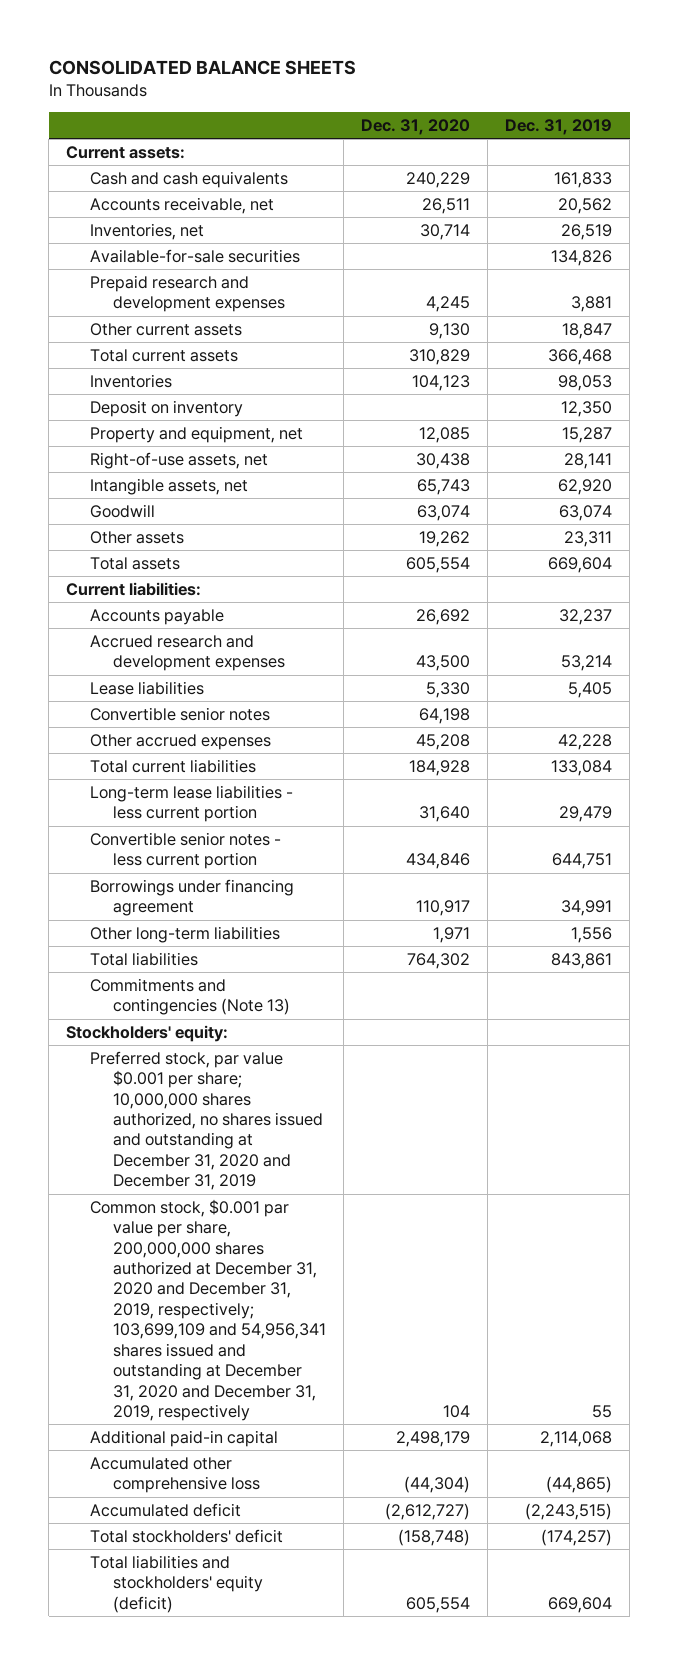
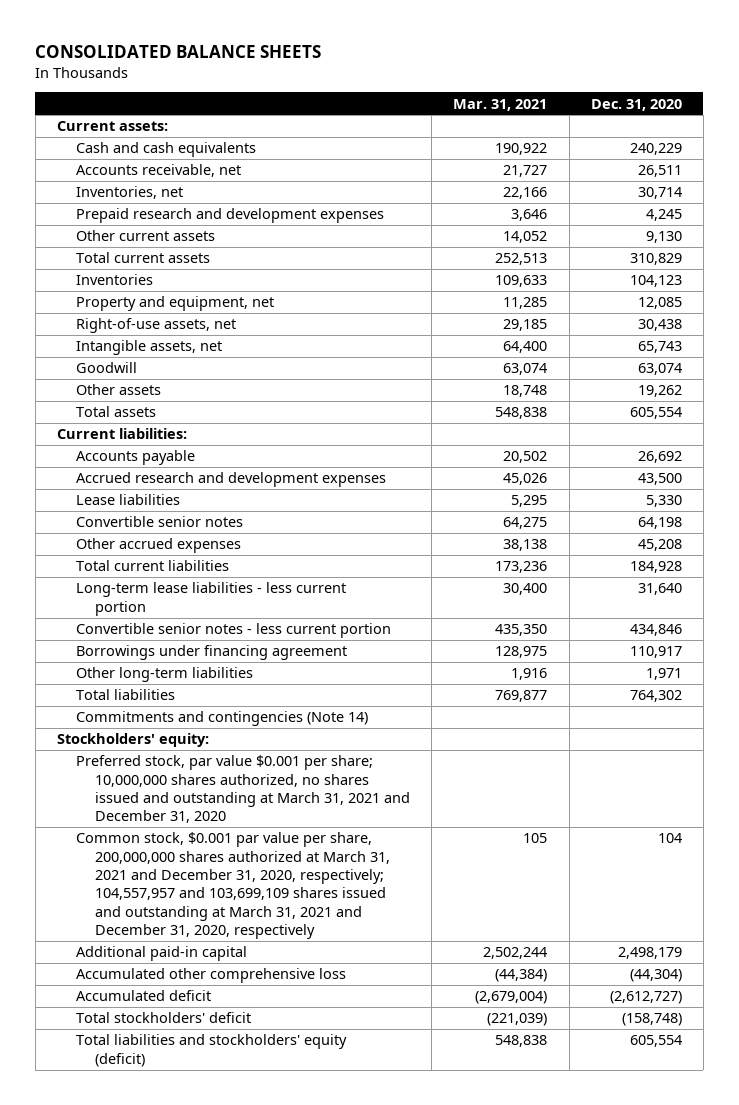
[505,119,613,136] Dec. 31, 2019 -> none
none -> [453,98,548,111] Mar. 31, 2021
[89,248,300,263] Available-for-sale securities -> none
[89,399,243,417] Deposit on inventory -> none
[89,977,291,1016] Commitments and contingencies (Note 13) -> [75,711,368,727] Commitments and contingencies (Note 14)
[89,1050,324,1191] Preferred stock, par value $0.001 per share; 10,000,000 shares authorized, no shares issued and outstanding at December 31, 2020 and December 31, 2019 -> [75,755,411,824] Preferred stock, par value $0.001 per share; 10,000,000 shares authorized, no shares issued and outstanding at March 31, 2021 and December 31, 2020
[89,1198,327,1421] Common stock, $0.001 par value per share, 200,000,000 shares authorized at December 31, 2020 and December 31, 2019, respectively; 103,699,109 and 54,956,341 shares issued and outstanding at December 31, 2020 and December 31, 2019, respectively -> [75,832,391,940] Common stock, $0.001 par value per share, 200,000,000 shares authorized at March 31, 2021 and December 31, 2020, respectively; 104,557,957 and 103,699,109 shares issued and outstanding at March 31, 2021 and December 31, 2020, respectively

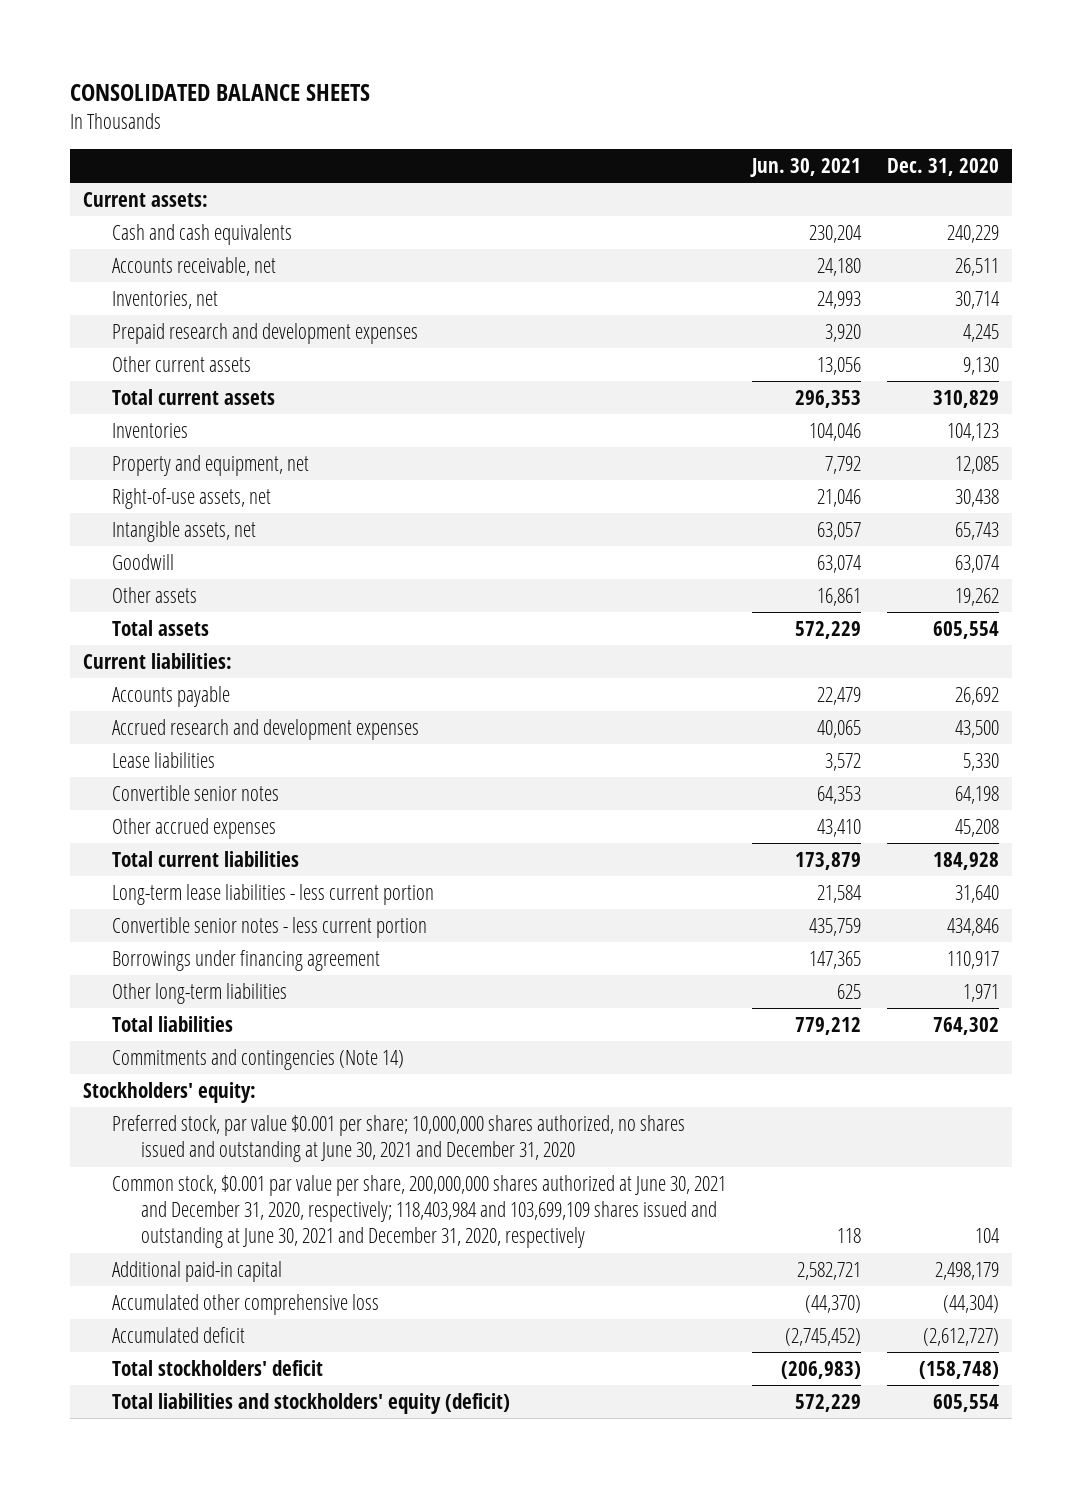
[453,98,548,111] Mar. 31, 2021 -> none
none -> [749,157,861,177] Jun. 30, 2021
[75,755,411,824] Preferred stock, par value $0.001 per share; 10,000,000 shares authorized, no shares issued and outstanding at March 31, 2021 and December 31, 2020 -> [111,1114,685,1163] Preferred stock, par value $0.001 per share; 10,000,000 shares authorized, no shares issued and outstanding at June 30, 2021 and December 31, 2020
[75,832,391,940] Common stock, $0.001 par value per share, 200,000,000 shares authorized at March 31, 2021 and December 31, 2020, respectively; 104,557,957 and 103,699,109 shares issued and outstanding at March 31, 2021 and December 31, 2020, respectively -> [111,1174,726,1249] Common stock, $0.001 par value per share, 200,000,000 shares authorized at June 30, 2021 and December 31, 2020, respectively; 118,403,984 and 103,699,109 shares issued and outstanding at June 30, 2021 and December 31, 2020, respectively

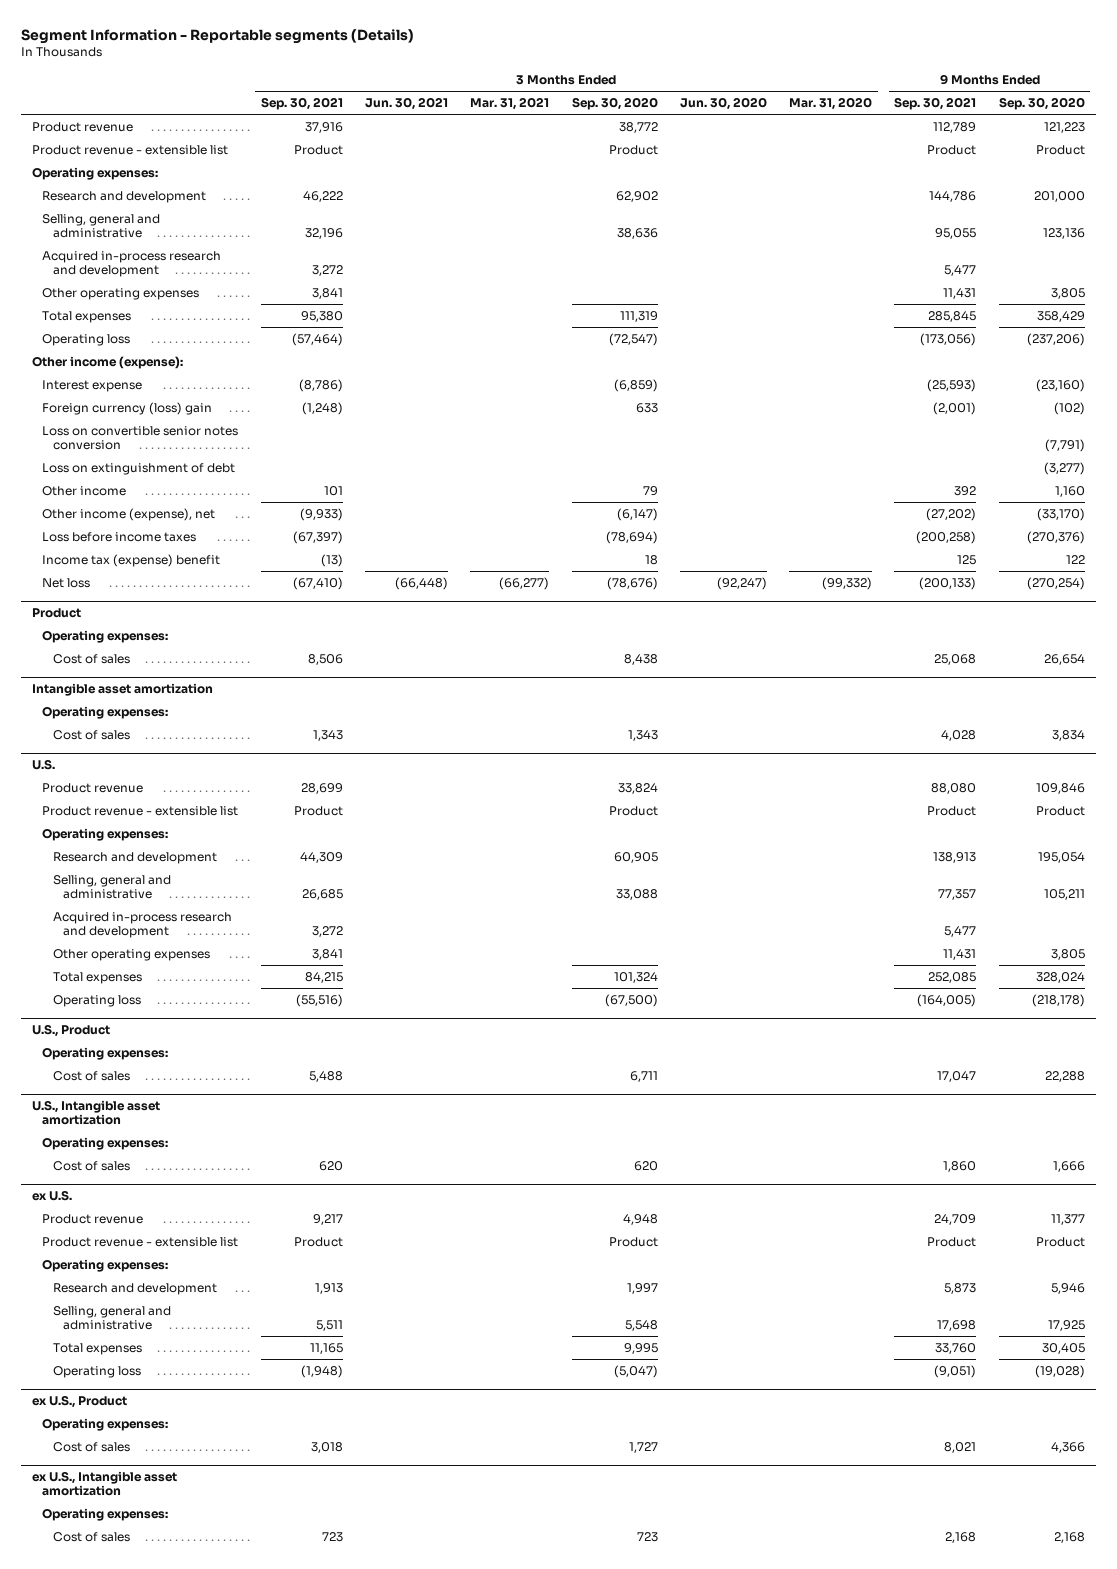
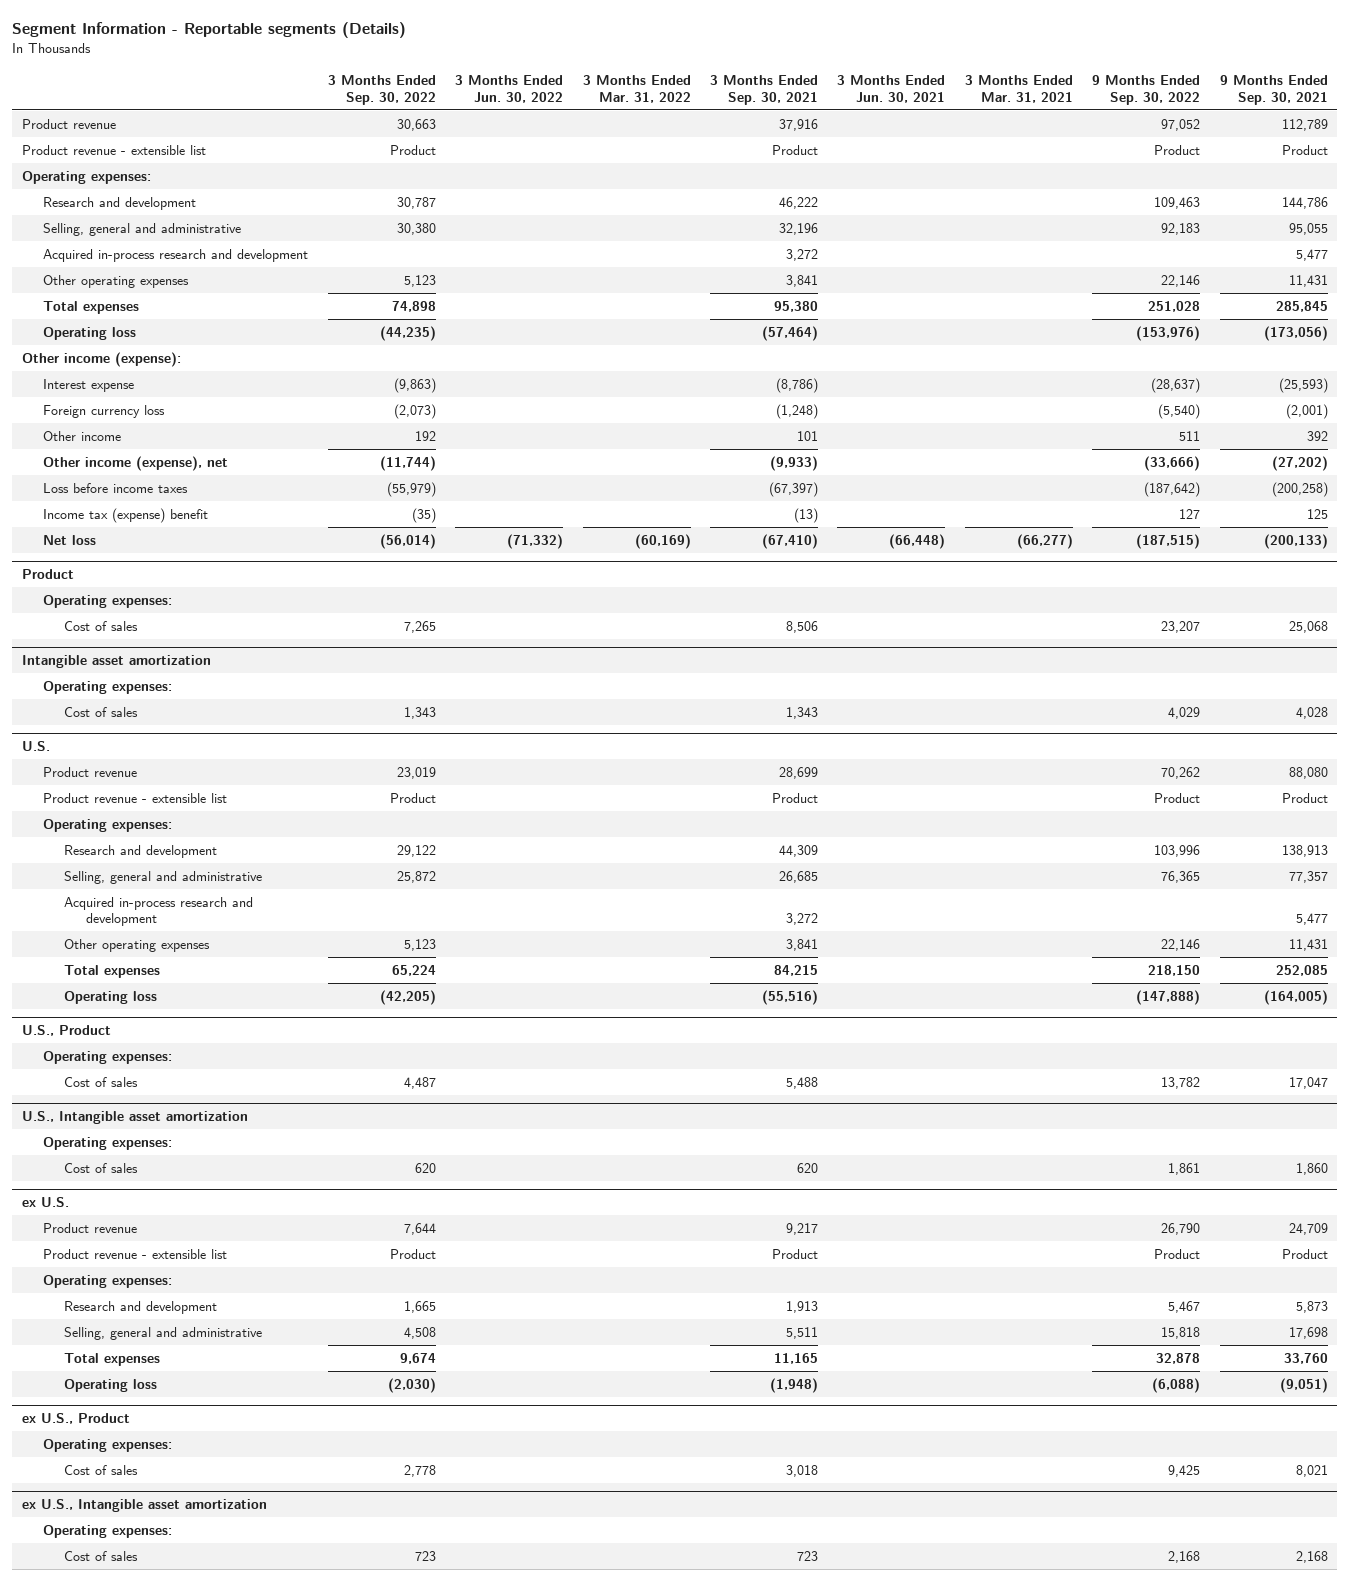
[571,97,658,111] Sep. 30, 2020 -> none
[679,97,767,111] Jun. 30, 2020 -> none
[789,97,873,111] Mar. 31, 2020 -> none
[998,97,1085,111] Sep. 30, 2020 -> none
none -> [327,75,436,105] 3 Months Ended Sep. 30, 2022
none -> [455,75,564,103] 3 Months Ended Jun. 30, 2022
none -> [582,75,691,103] 3 Months Ended Mar. 31, 2022
none -> [1092,75,1201,105] 9 Months Ended Sep. 30, 2022
[42,425,239,451] Loss on convertible senior notes conversion -> none
[42,462,236,475] Loss on extinguishment of debt -> none
[42,401,213,415] Foreign currency (loss) gain -> [43,404,166,418] Foreign currency loss

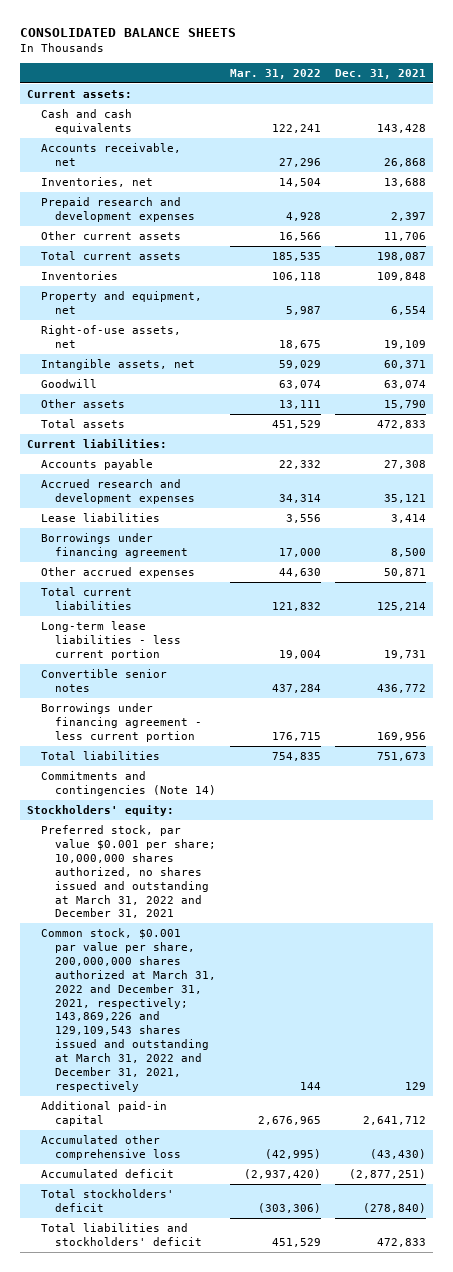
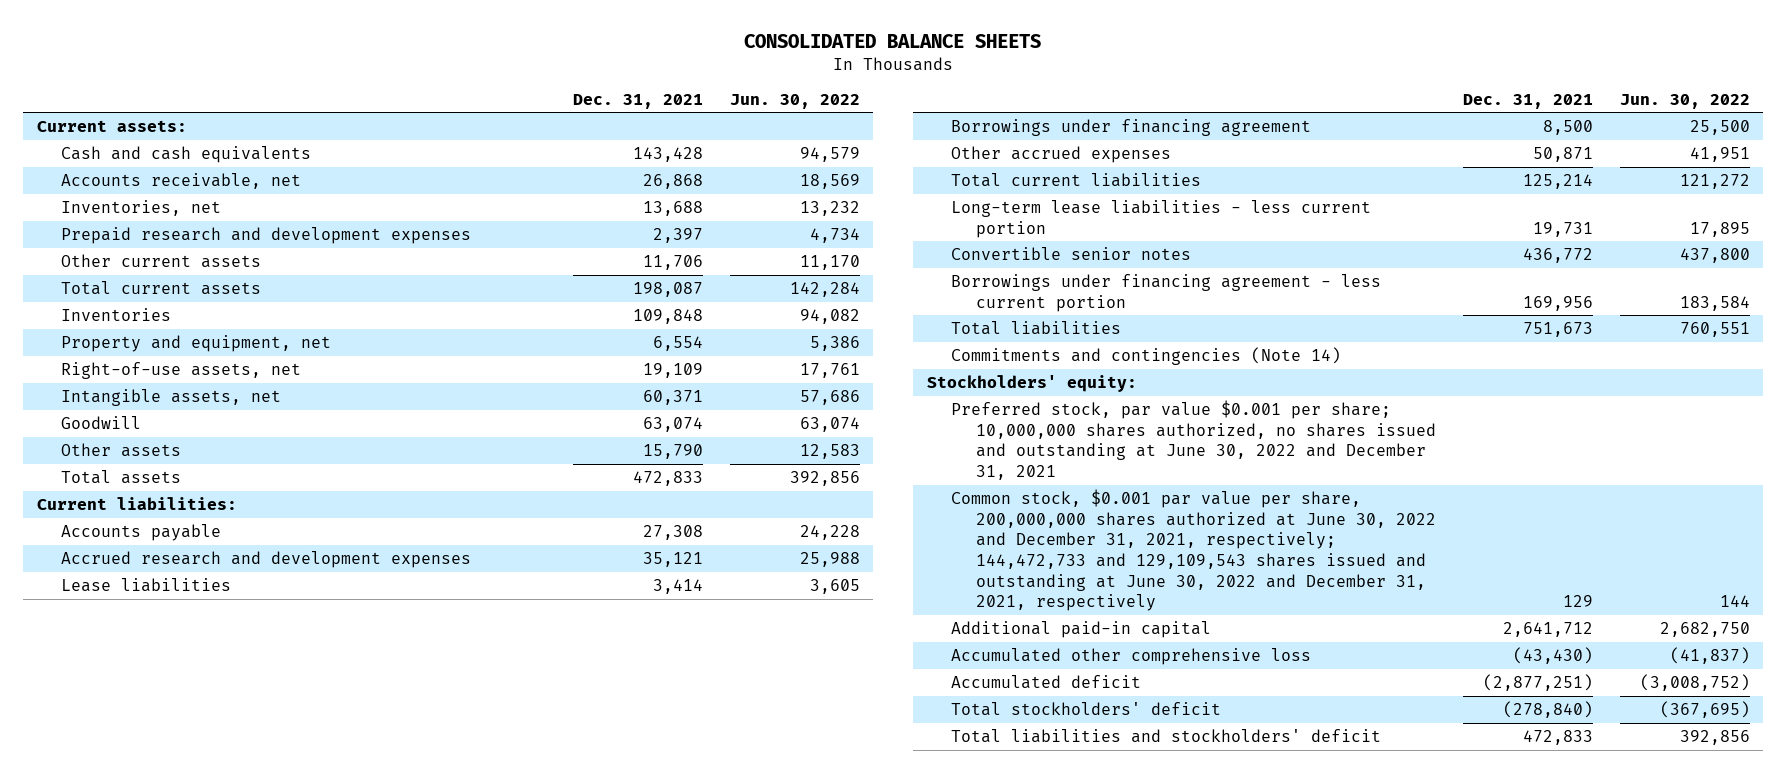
[230,68,322,79] Mar. 31, 2022 -> none
none -> [729,93,860,109] Jun. 30, 2022
[41,825,217,919] Preferred stock, par value $0.001 per share; 10,000,000 shares authorized, no shares issued and outstanding at March 31, 2022 and December 31, 2021 -> [951,399,1437,481] Preferred stock, par value $0.001 per share; 10,000,000 shares authorized, no shares issued and outstanding at June 30, 2022 and December 31, 2021
[41,928,217,1092] Common stock, $0.001 par value per share, 200,000,000 shares authorized at March 31, 2022 and December 31, 2021, respectively; 143,869,226 and 129,109,543 shares issued and outstanding at March 31, 2022 and December 31, 2021, respectively -> [951,488,1437,612] Common stock, $0.001 par value per share, 200,000,000 shares authorized at June 30, 2022 and December 31, 2021, respectively; 144,472,733 and 129,109,543 shares issued and outstanding at June 30, 2022 and December 31, 2021, respectively

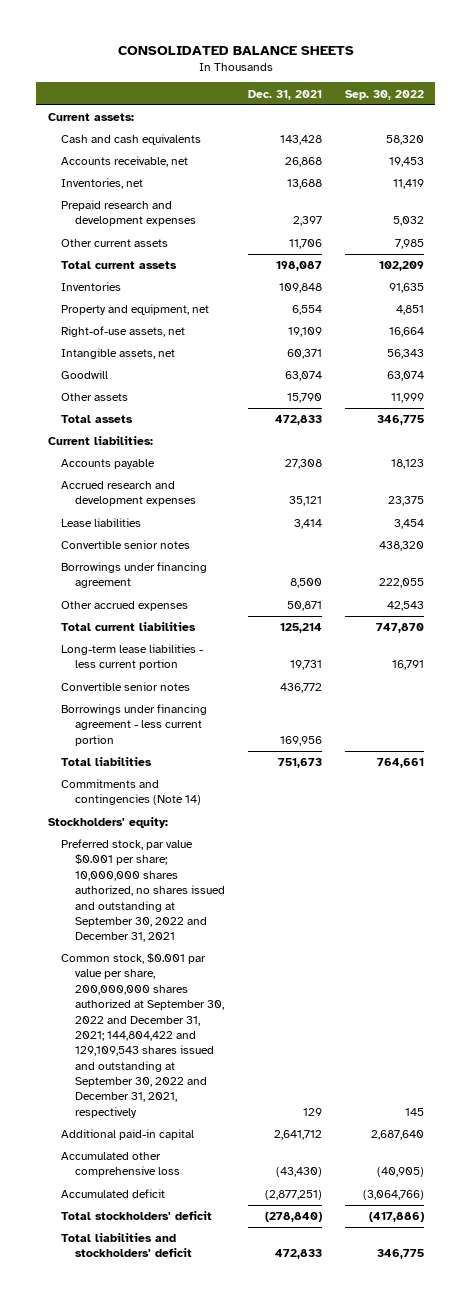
[729,93,860,109] Jun. 30, 2022 -> none
none -> [344,89,424,100] Sep. 30, 2022
none -> [61,540,191,550] Convertible senior notes
[951,399,1437,481] Preferred stock, par value $0.001 per share; 10,000,000 shares authorized, no shares issued and outstanding at June 30, 2022 and December 31, 2021 -> [61,839,225,943] Preferred stock, par value $0.001 per share; 10,000,000 shares authorized, no shares issued and outstanding at September 30, 2022 and December 31, 2021
[951,488,1437,612] Common stock, $0.001 par value per share, 200,000,000 shares authorized at June 30, 2022 and December 31, 2021, respectively; 144,472,733 and 129,109,543 shares issued and outstanding at June 30, 2022 and December 31, 2021, respectively -> [61,953,224,1118] Common stock, $0.001 par value per share, 200,000,000 shares authorized at September 30, 2022 and December 31, 2021; 144,804,422 and 129,109,543 shares issued and outstanding at September 30, 2022 and December 31, 2021, respectively

